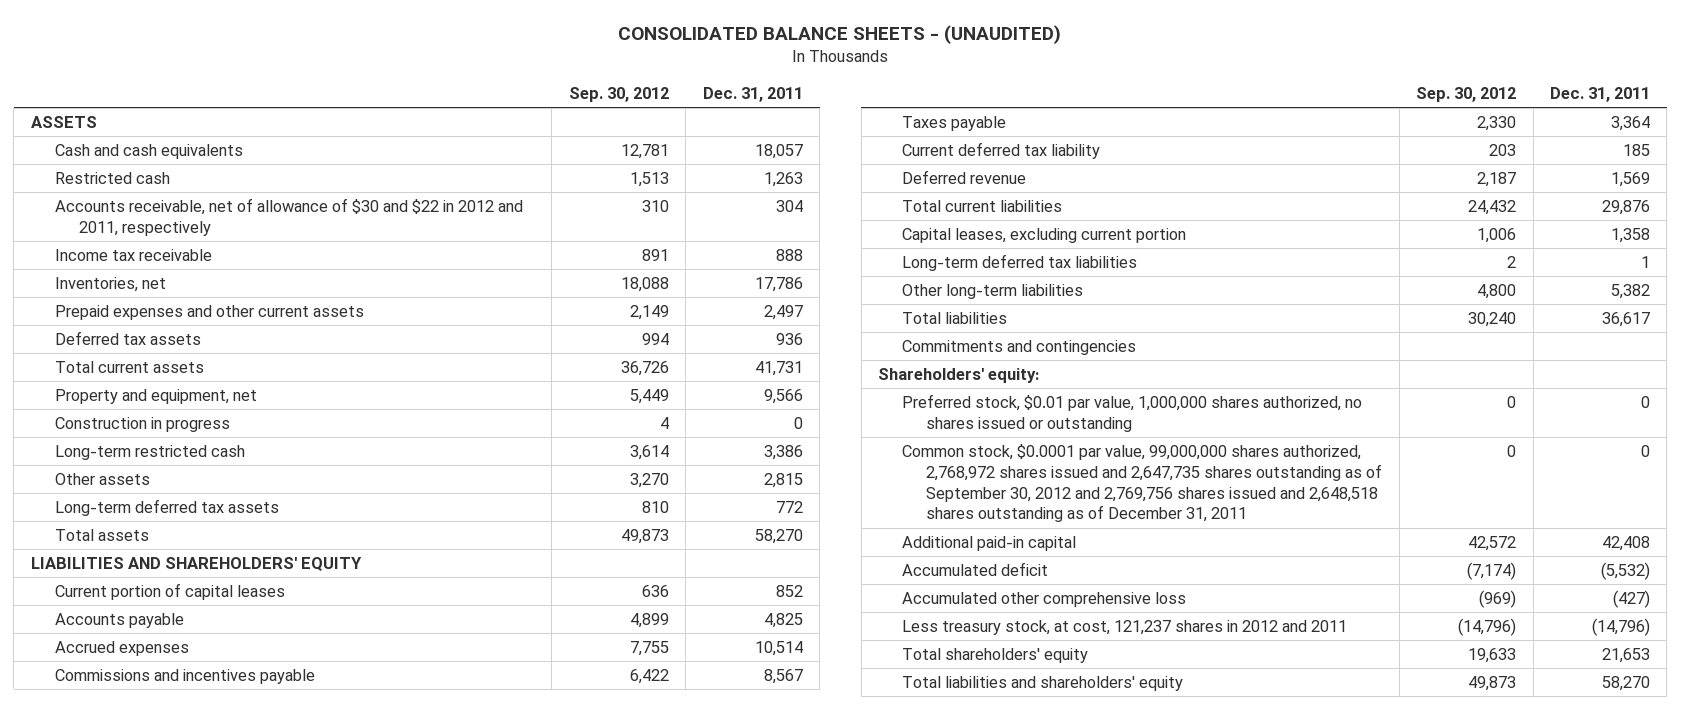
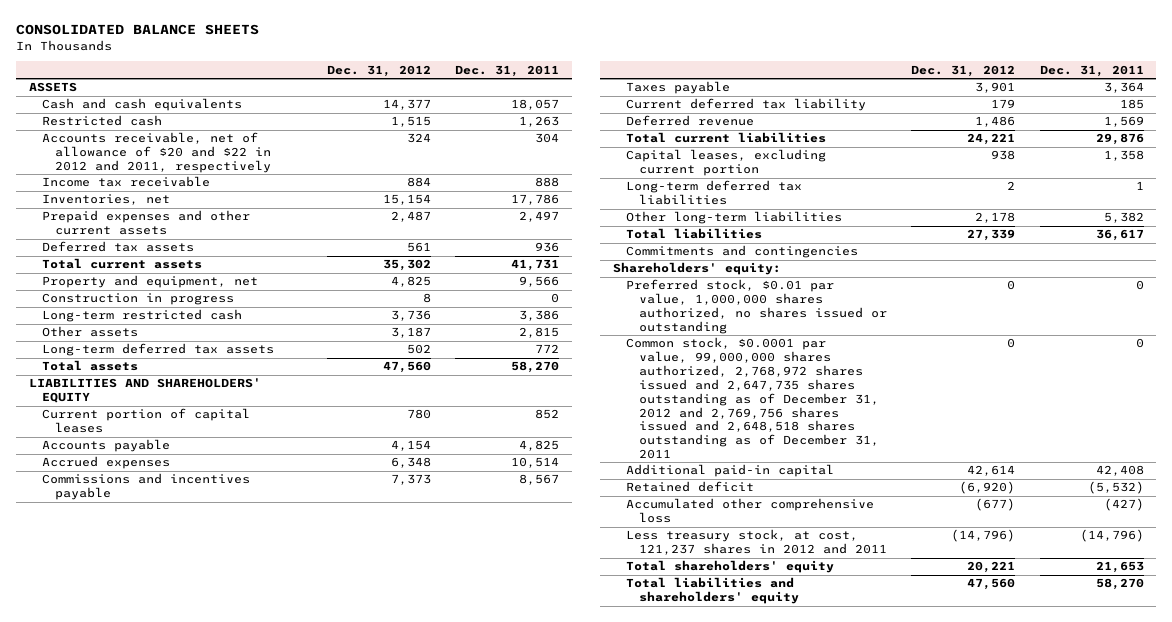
[618,24,1062,44] CONSOLIDATED BALANCE SHEETS - (UNAUDITED) -> [16,24,260,36] CONSOLIDATED BALANCE SHEETS
[568,87,669,103] Sep. 30, 2012 -> none
none -> [326,64,431,77] Dec. 31, 2012
[54,198,523,236] Accounts receivable, net of allowance of $30 and $22 in 2012 and 2011, respectively -> [41,132,271,174] Accounts receivable, net of allowance of $20 and $22 in 2012 and 2011, respectively
[902,444,1383,523] Common stock, $0.0001 par value, 99,000,000 shares authorized, 2,768,972 shares issued and 2,647,735 shares outstanding as of September 30, 2012 and 2,769,756 shares issued and 2,648,518 shares outstanding as of December 31, 2011 -> [625,337,879,460] Common stock, $0.0001 par value, 99,000,000 shares authorized, 2,768,972 shares issued and 2,647,735 shares outstanding as of December 31, 2012 and 2,769,756 shares issued and 2,648,518 shares outstanding as of December 31, 2011
[902,562,1049,577] Accumulated deficit -> [625,481,754,493] Retained deficit

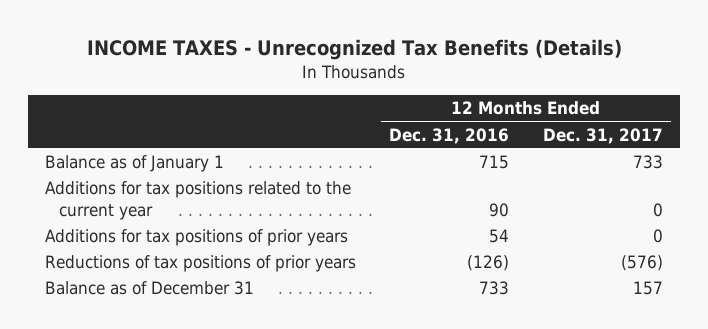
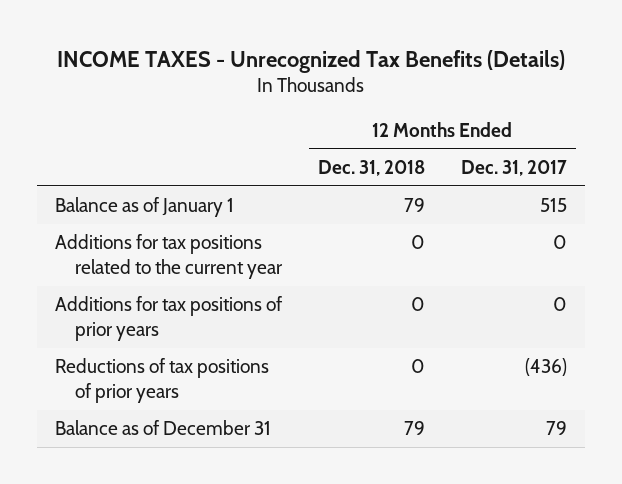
[389,127,510,144] Dec. 31, 2016 -> none
none -> [317,159,425,176] Dec. 31, 2018
[632,155,663,170] 733 -> [539,198,567,213] 515
[620,255,663,272] (576) -> [524,358,567,377] (436)
[632,281,663,296] 157 -> [545,421,567,436] 79

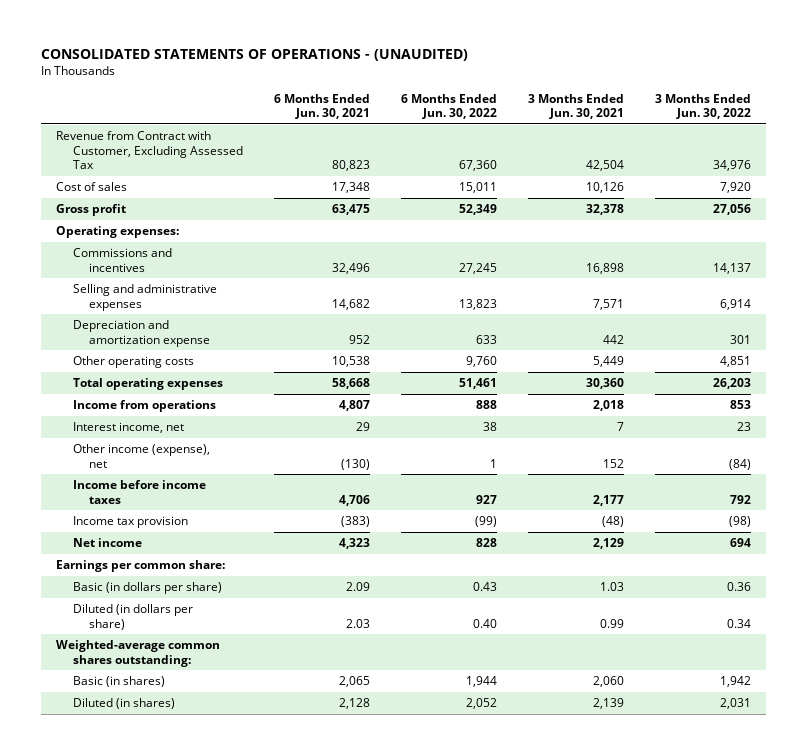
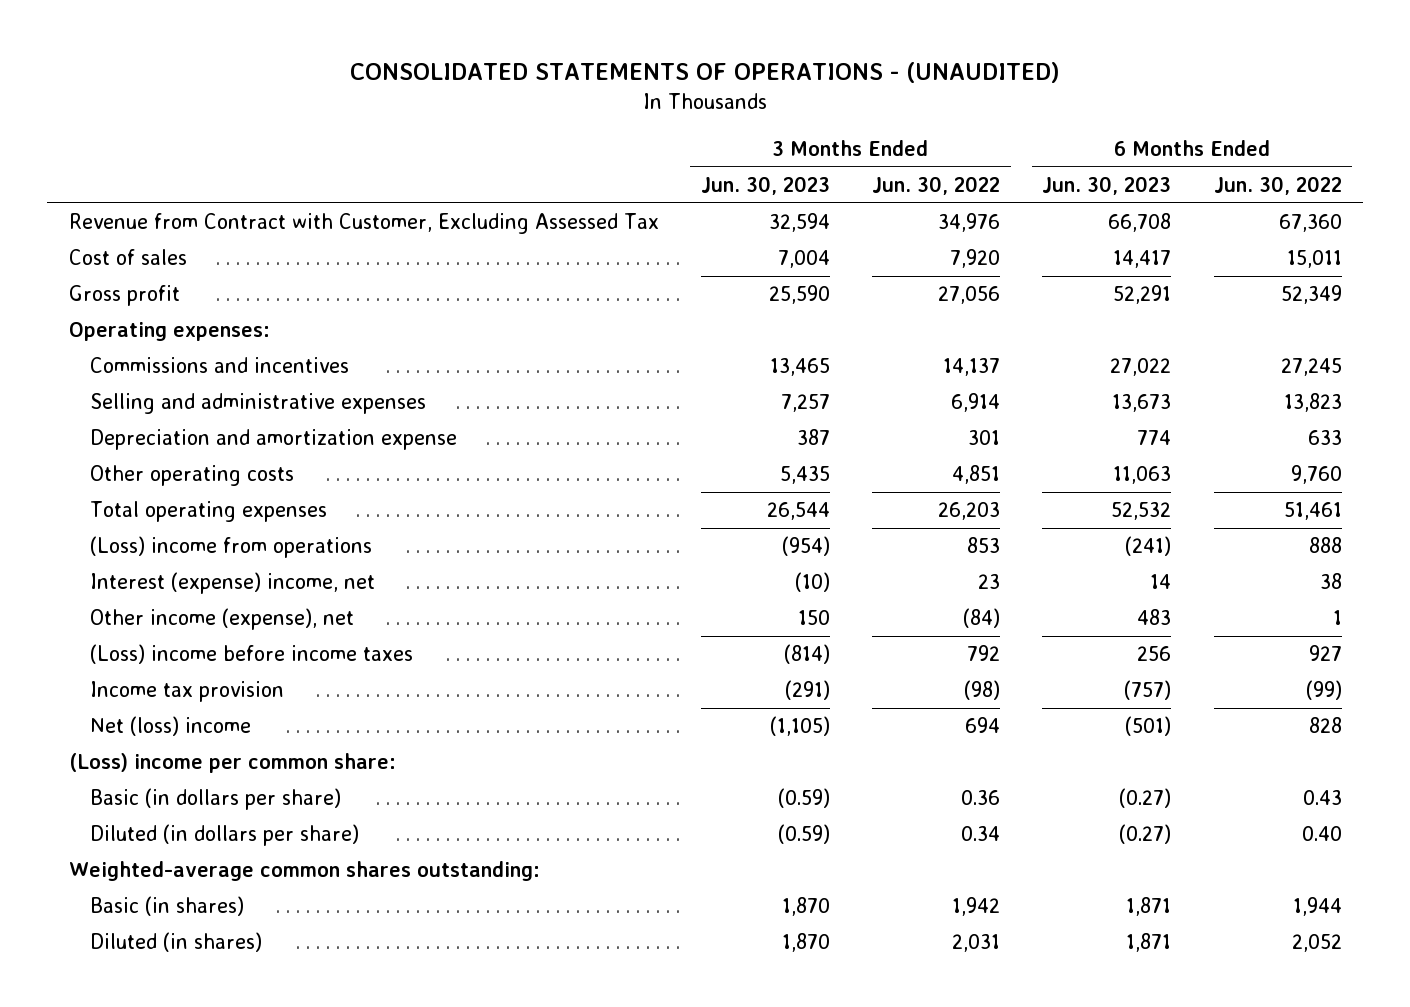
[273,93,370,119] 6 Months Ended Jun. 30, 2021 -> none
[527,93,624,119] 3 Months Ended Jun. 30, 2021 -> none
none -> [700,175,830,195] Jun. 30, 2023
none -> [1042,175,1172,195] Jun. 30, 2023
[72,400,216,413] Income from operations -> [89,536,372,559] (Loss) income from operations
[72,422,184,434] Interest income, net -> [89,572,375,595] Interest (expense) income, net
[72,480,206,504] Income before income taxes -> [89,644,413,665] (Loss) income before income taxes
[72,538,142,548] Net income -> [89,716,251,737] Net (loss) income
[56,560,226,573] Earnings per common share: -> [68,753,396,774] (Loss) income per common share:

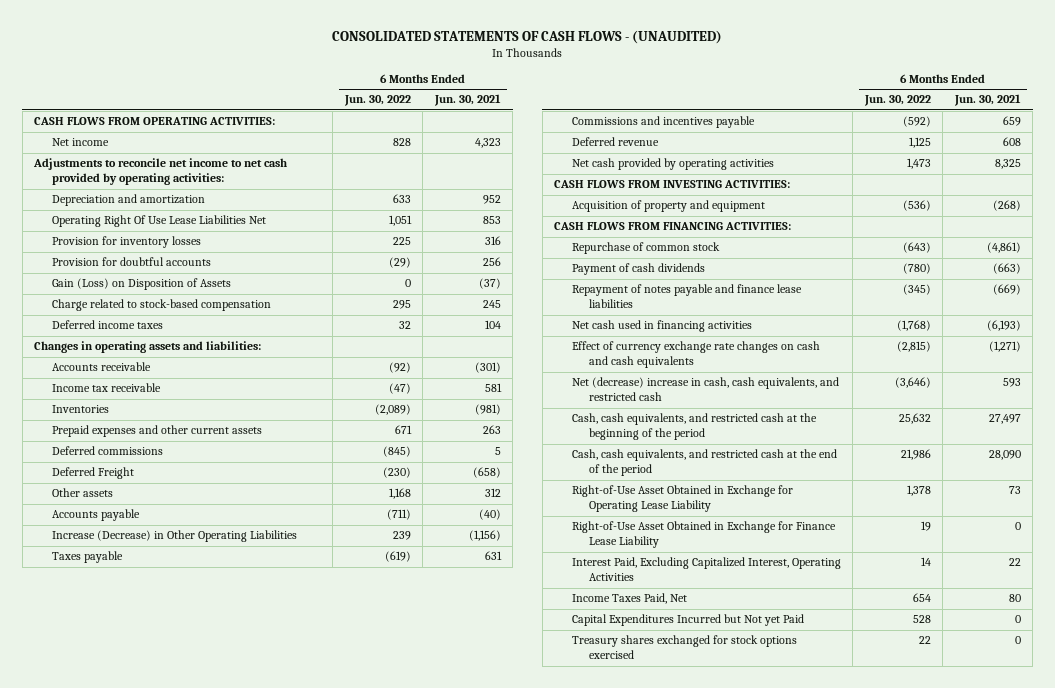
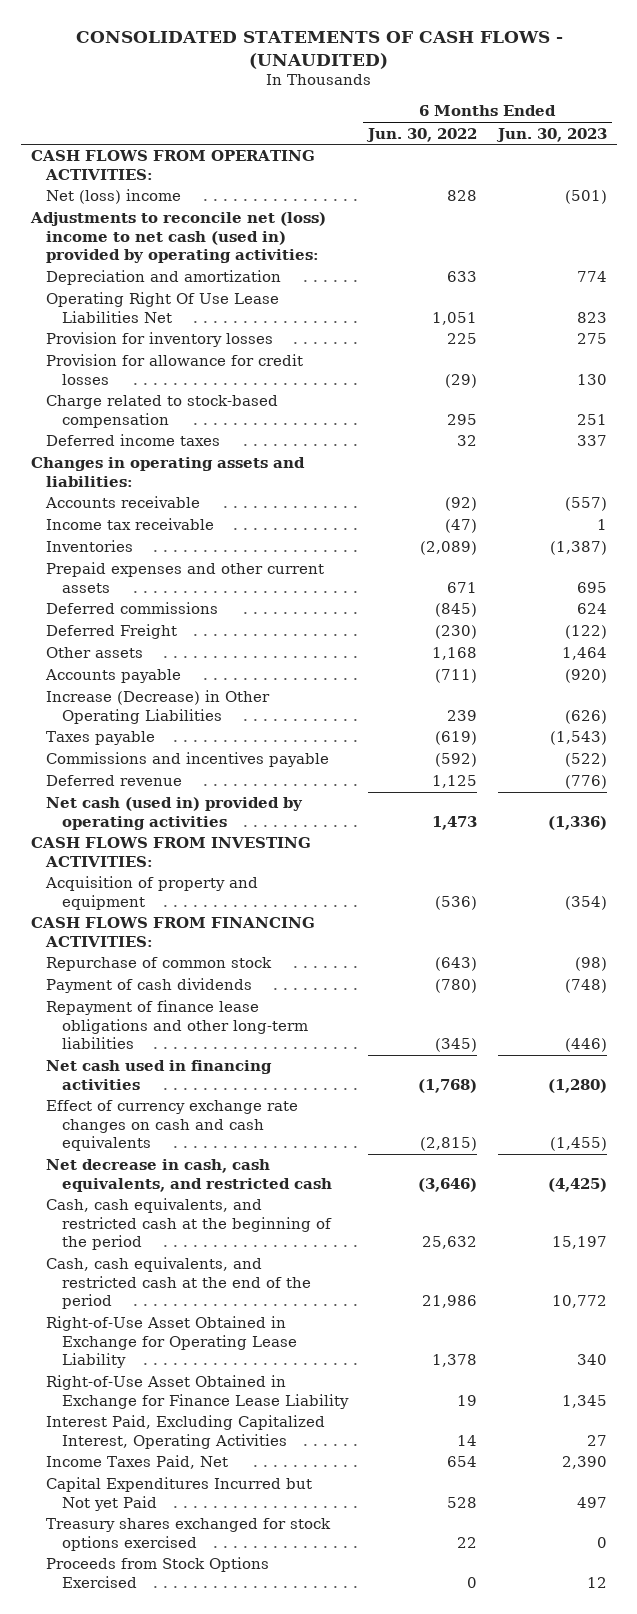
[433,94,501,107] Jun. 30, 2021 -> none
none -> [495,127,607,142] Jun. 30, 2023
[51,138,109,147] Net income -> [46,189,182,205] Net (loss) income
[33,158,288,186] Adjustments to reconcile net income to net cash provided by operating activities: -> [29,212,326,263] Adjustments to reconcile net (loss) income to net cash (used in) provided by operating activities:
[51,278,231,291] Gain (Loss) on Disposition of Assets -> none
[51,257,211,267] Provision for doubtful accounts -> [46,354,304,385] Provision for allowance for credit losses
[571,158,774,171] Net cash provided by operating activities -> [46,797,304,830] Net cash (used in) provided by operating activities
[571,284,802,309] Repayment of notes payable and finance lease liabilities -> [46,1000,308,1049] Repayment of finance lease obligations and other long-term liabilities
[571,377,839,402] Net (decrease) increase in cash, cash equivalents, and restricted cash -> [46,1159,332,1192] Net decrease in cash, cash equivalents, and restricted cash
none -> [46,1557,270,1588] Proceeds from Stock Options Exercised

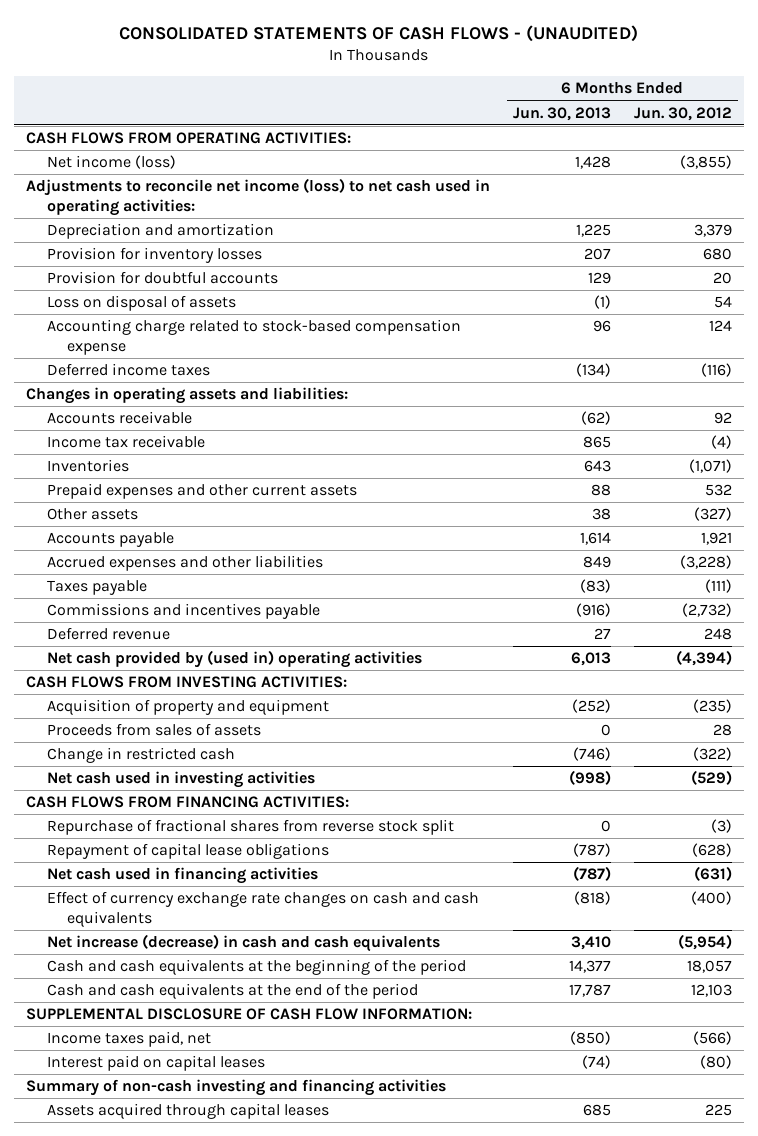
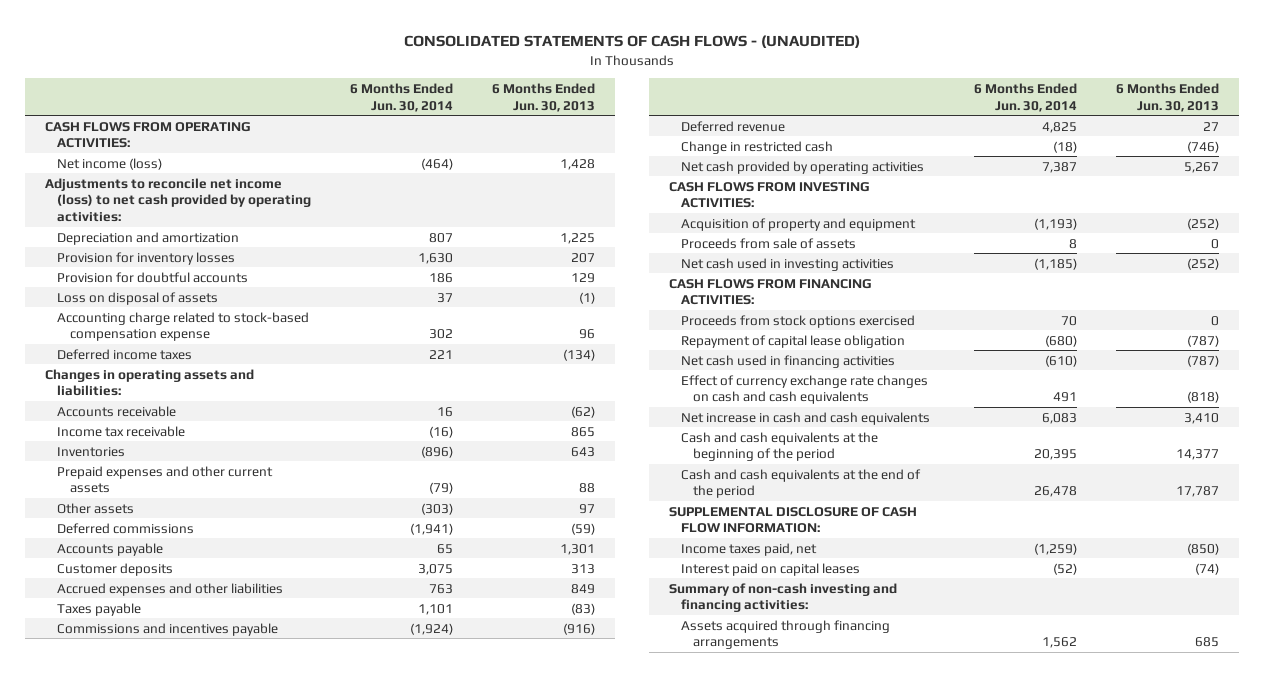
[633,106,732,121] Jun. 30, 2012 -> none
none -> [350,83,454,112] 6 Months Ended Jun. 30, 2014
[25,178,490,216] Adjustments to reconcile net income (loss) to net cash used in operating activities: -> [44,177,312,223] Adjustments to reconcile net income (loss) to net cash provided by operating activities:
[591,508,611,521] 38 -> [579,503,596,514] 97
none -> [57,522,195,534] Deferred commissions
[579,532,611,546] 1,614 -> [560,543,596,555] 1,301
none -> [57,562,174,576] Customer deposits
[46,747,235,764] Change in restricted cash -> [680,140,833,154] Change in restricted cash
[46,650,422,669] Net cash provided by (used in) operating activities -> [680,160,924,174] Net cash provided by operating activities
[570,652,611,667] 6,013 -> [1184,161,1220,173] 5,267
[46,723,261,737] Proceeds from sales of assets -> [680,237,856,249] Proceeds from sale of assets
[568,770,611,786] (998) -> [1187,257,1220,270] (252)
[46,819,454,836] Repurchase of fractional shares from reverse stock split -> none
none -> [680,314,915,328] Proceeds from stock options exercised
[46,843,329,860] Repayment of capital lease obligations -> [680,334,905,348] Repayment of capital lease obligation
[46,934,440,953] Net increase (decrease) in cash and cash equivalents -> [680,411,930,425] Net increase in cash and cash equivalents
[25,1079,446,1097] Summary of non-cash investing and financing activities -> [668,582,897,613] Summary of non-cash investing and financing activities:
[46,1103,329,1120] Assets acquired through capital leases -> [680,619,890,650] Assets acquired through financing arrangements

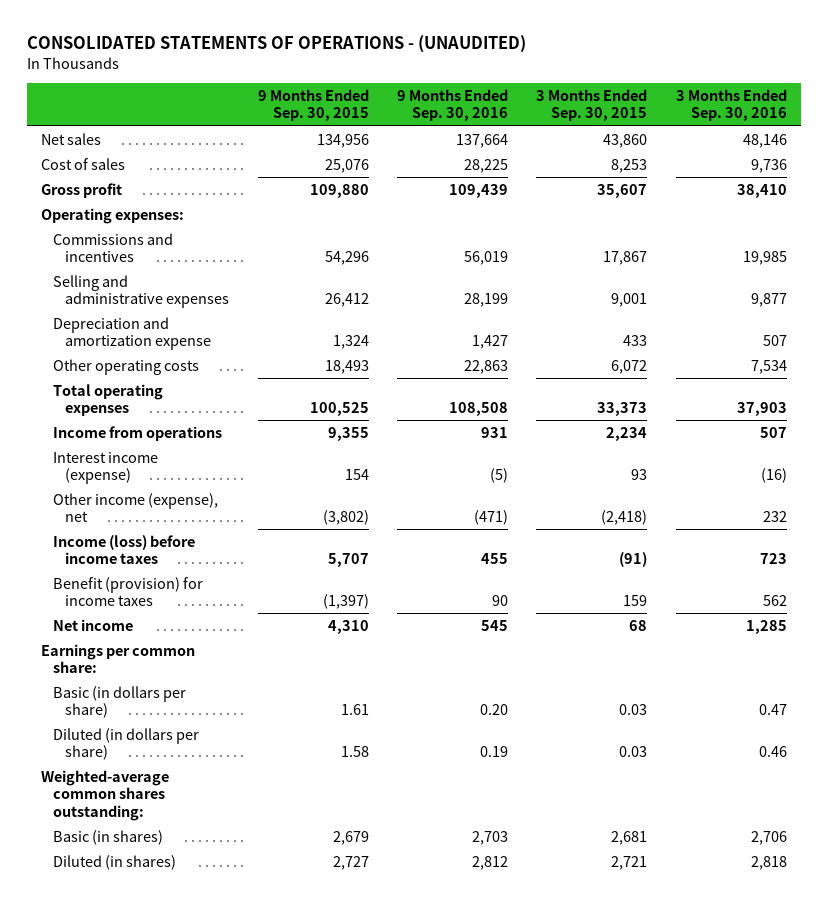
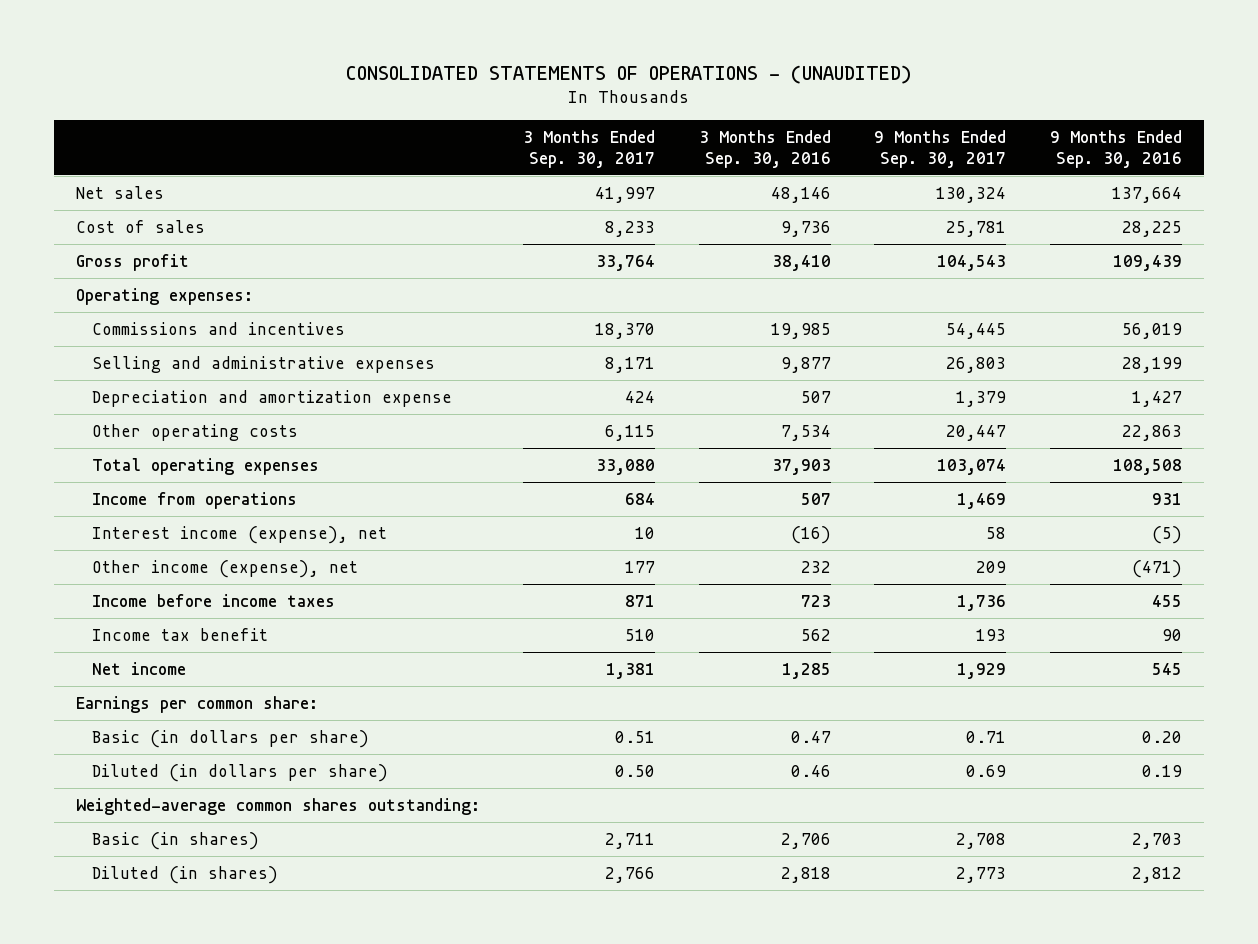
[257,88,369,122] 9 Months Ended Sep. 30, 2015 -> none
[536,88,648,122] 3 Months Ended Sep. 30, 2015 -> none
none -> [523,129,656,168] 3 Months Ended Sep. 30, 2017
none -> [874,129,1007,168] 9 Months Ended Sep. 30, 2017
[53,451,159,485] Interest income (expense) -> [92,525,388,544] Interest income (expense), net
[53,534,196,565] Income (loss) before income taxes -> [92,593,336,607] Income before income taxes
[53,576,204,607] Benefit (provision) for income taxes -> [92,627,269,641] Income tax benefit

